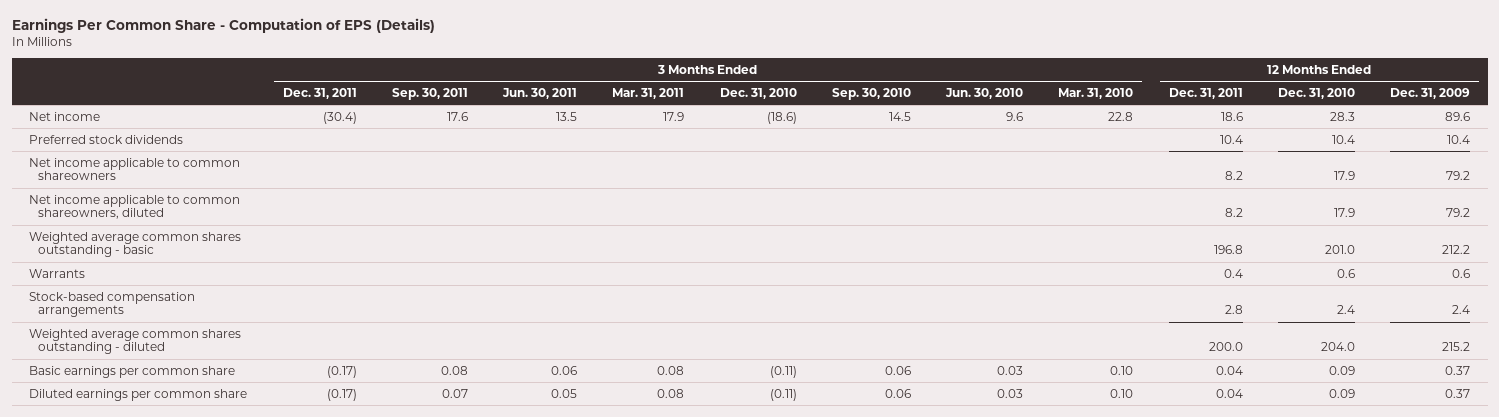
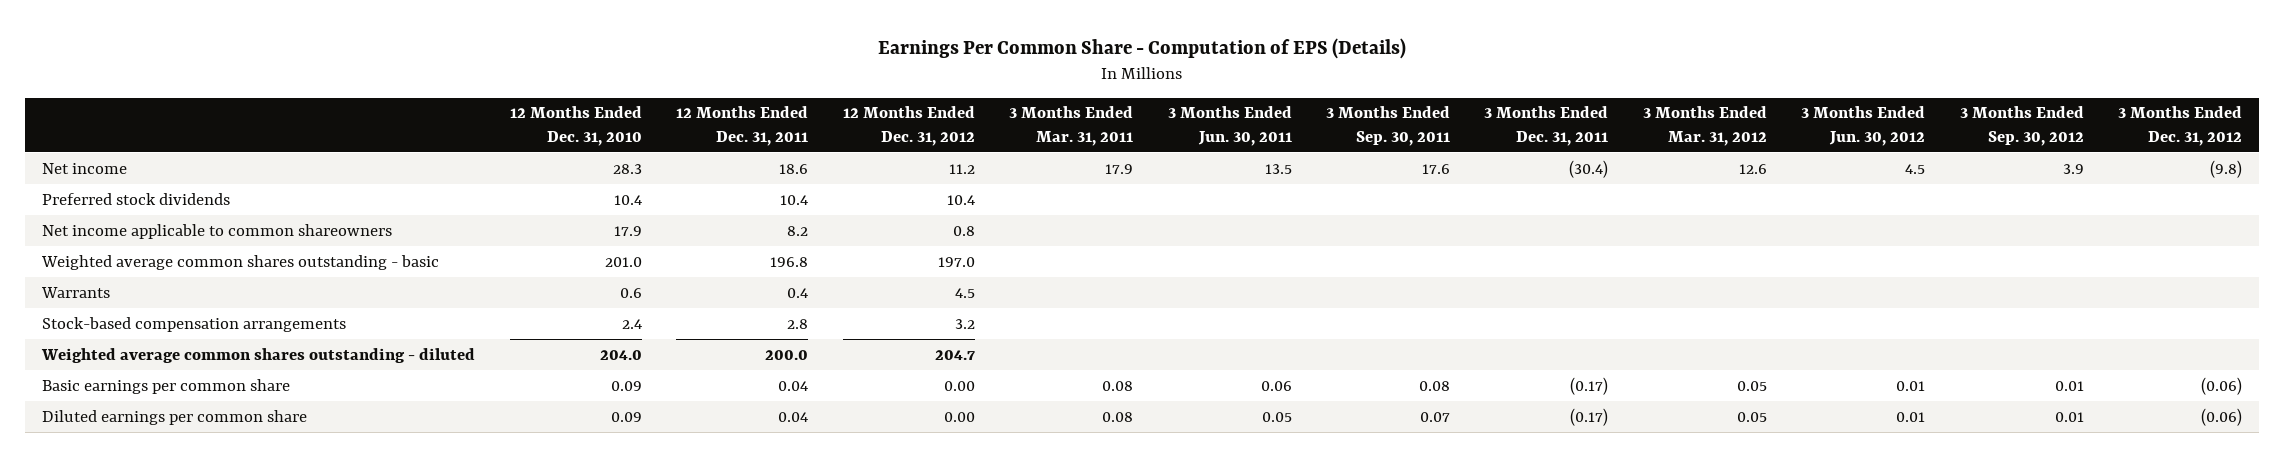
[719,88,797,100] Dec. 31, 2010 -> none
[831,88,911,101] Sep. 30, 2010 -> none
[945,88,1024,100] Jun. 30, 2010 -> none
[1058,88,1134,100] Mar. 31, 2010 -> none
[1390,88,1471,100] Dec. 31, 2009 -> none
none -> [842,106,975,146] 12 Months Ended Dec. 31, 2012
none -> [1642,106,1767,146] 3 Months Ended Mar. 31, 2012
none -> [1801,106,1926,146] 3 Months Ended Jun. 30, 2012
none -> [1959,106,2084,146] 3 Months Ended Sep. 30, 2012
none -> [2118,106,2243,146] 3 Months Ended Dec. 31, 2012
[29,194,241,220] Net income applicable to common shareowners, diluted -> none

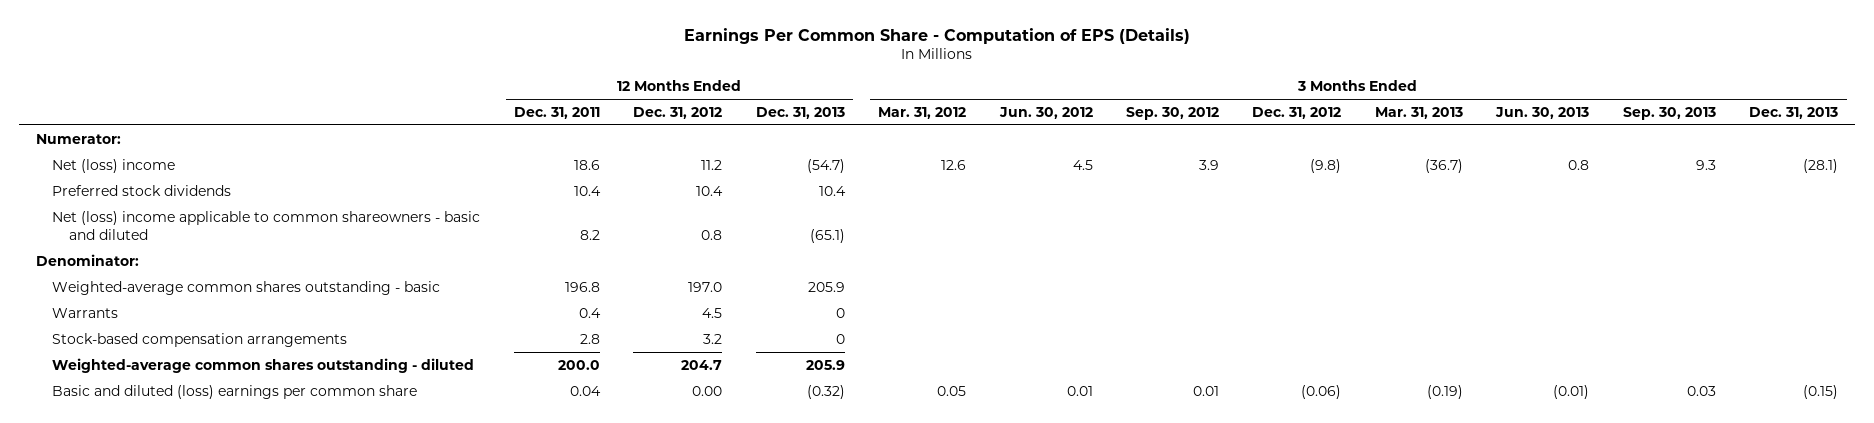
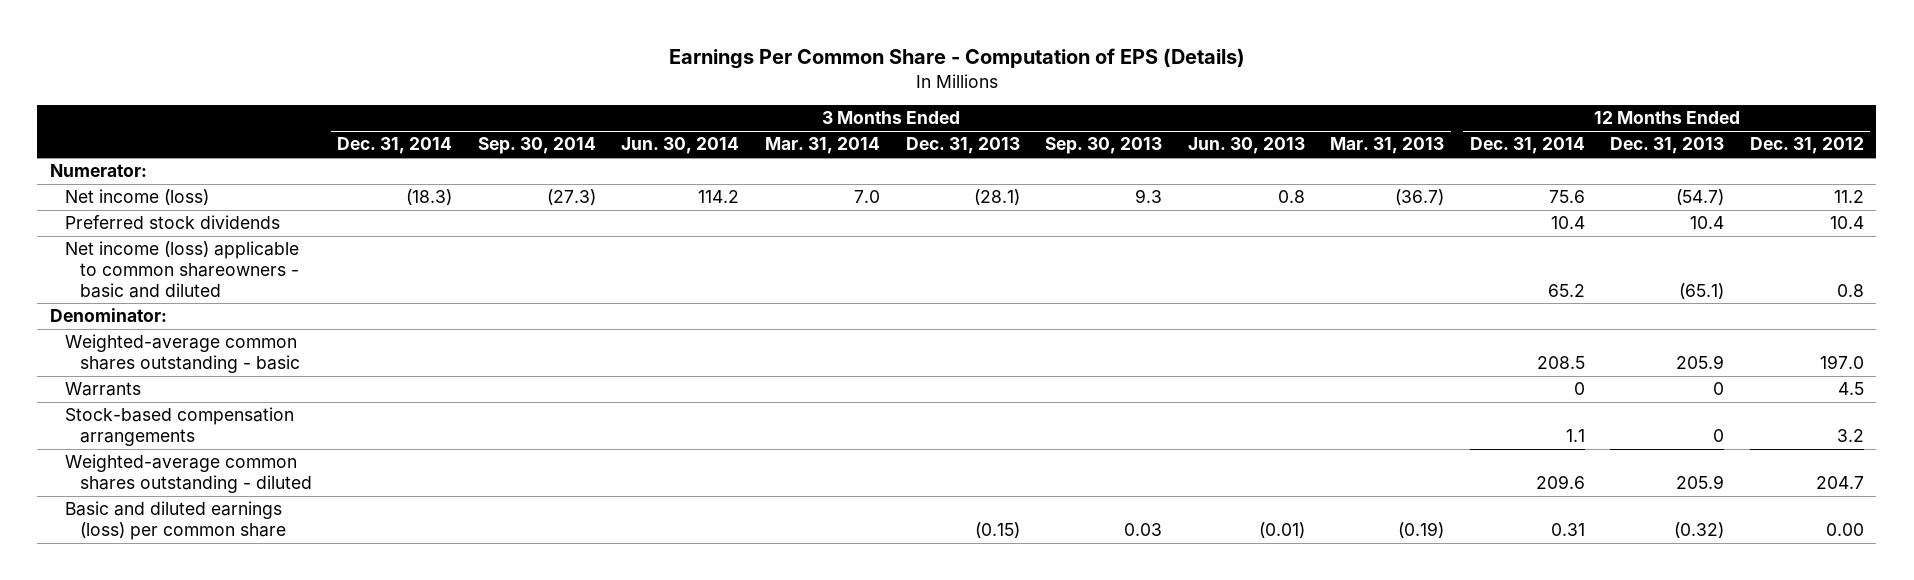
[513,106,600,119] Dec. 31, 2011 -> none
[878,106,967,119] Mar. 31, 2012 -> none
[998,106,1093,119] Jun. 30, 2012 -> none
[1126,106,1220,120] Sep. 30, 2012 -> none
[1252,106,1342,119] Dec. 31, 2012 -> none
none -> [337,137,453,155] Dec. 31, 2014
none -> [477,137,596,155] Sep. 30, 2014
none -> [621,137,740,155] Jun. 30, 2014
none -> [765,137,881,155] Mar. 31, 2014
none -> [1469,137,1585,155] Dec. 31, 2014
[52,158,176,173] Net (loss) income -> [64,189,209,206] Net income (loss)
[52,210,481,240] Net (loss) income applicable to common shareowners - basic and diluted -> [64,241,299,298] Net income (loss) applicable to common shareowners - basic and diluted
[52,384,418,399] Basic and diluted (loss) earnings per common share -> [64,501,286,540] Basic and diluted earnings (loss) per common share

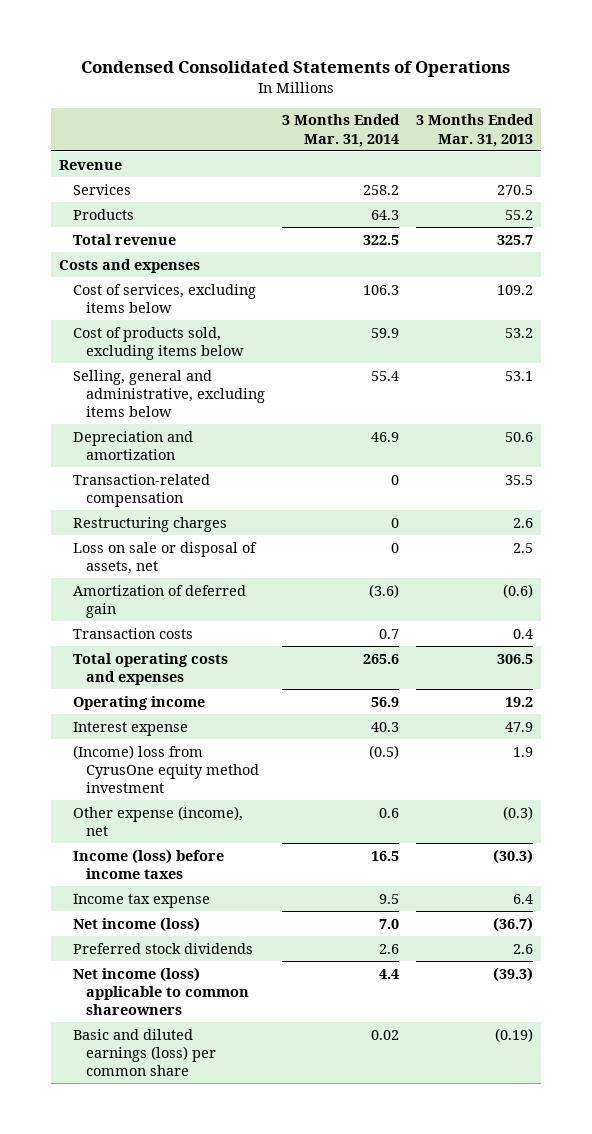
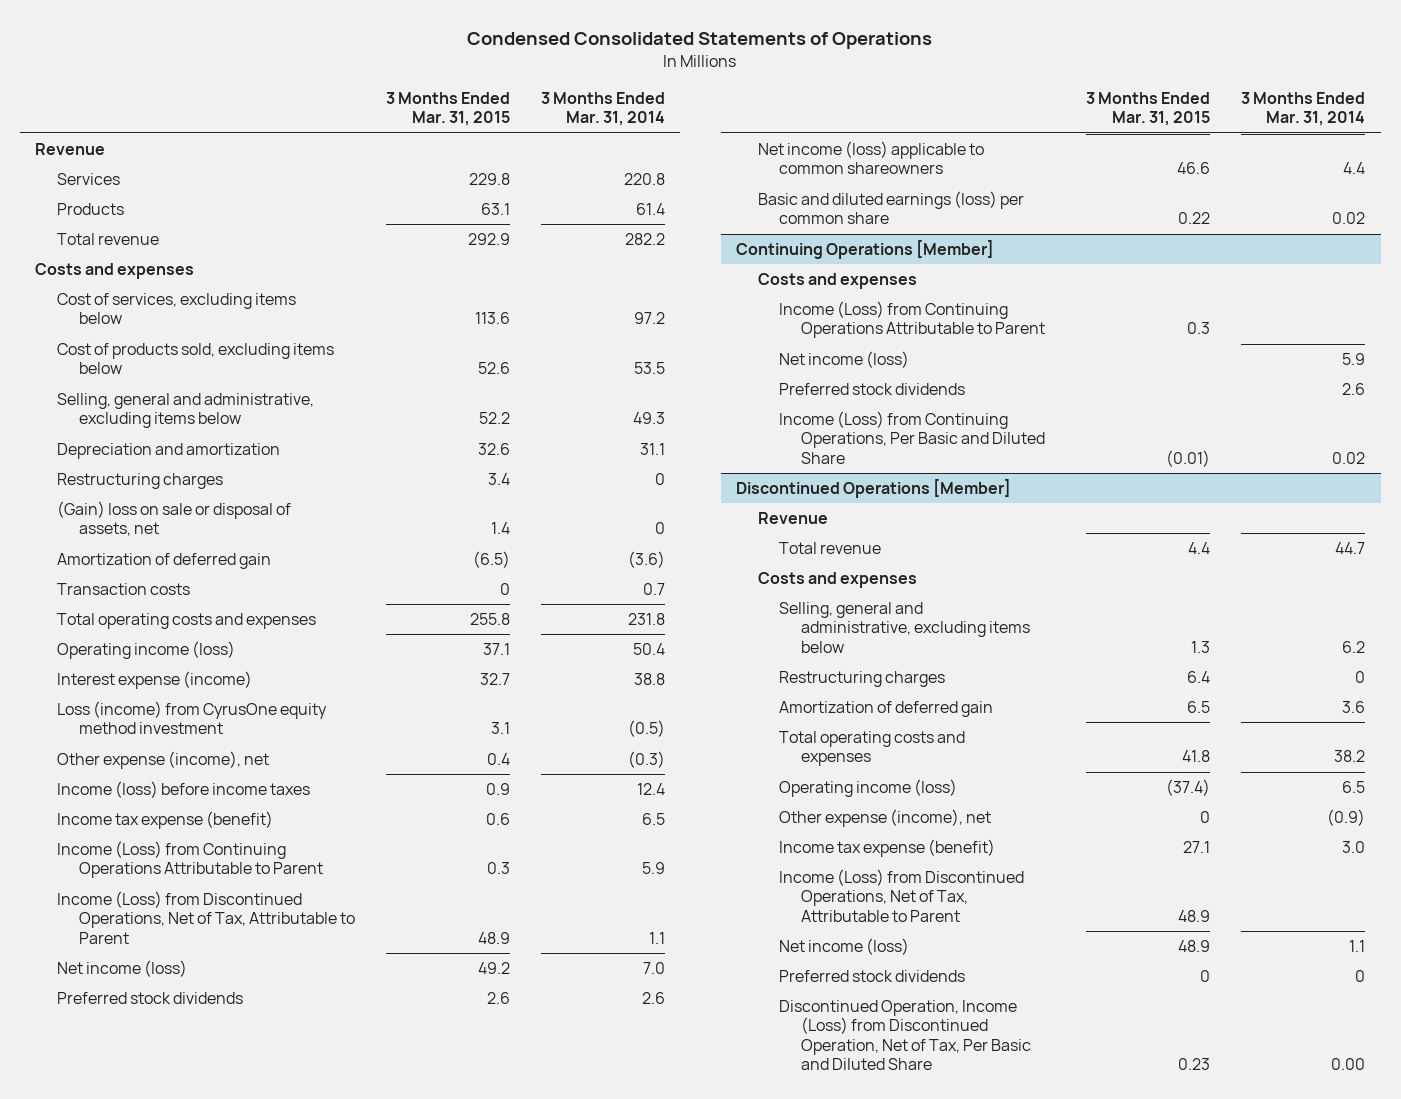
[415,114,534,147] 3 Months Ended Mar. 31, 2013 -> none
none -> [385,91,510,127] 3 Months Ended Mar. 31, 2015
[363,184,400,195] 258.2 -> [623,173,665,186] 220.8
[371,209,400,220] 64.3 -> [635,203,665,216] 61.4
[363,234,400,245] 322.5 -> [624,233,665,246] 282.2
[72,473,210,507] Transaction-related compensation -> none
[363,284,400,295] 106.3 -> [633,312,665,325] 97.2
[371,327,400,338] 59.9 -> [633,362,665,375] 53.5
[371,370,400,381] 55.4 -> [632,412,665,425] 49.3
[371,431,400,442] 46.9 -> [639,443,665,456] 31.1
[72,541,257,574] Loss on sale or disposal of assets, net -> [57,501,292,537] (Gain) loss on sale or disposal of assets, net
[363,653,400,664] 265.6 -> [627,613,665,626] 231.8
[72,695,205,710] Operating income -> [57,641,236,660] Operating income (loss)
[371,696,400,707] 56.9 -> [632,643,665,656] 50.4
[72,721,188,736] Interest expense -> [57,671,253,690] Interest expense (income)
[371,721,400,732] 40.3 -> [633,673,665,686] 38.8
[72,744,260,793] (Income) loss from CyrusOne equity method investment -> [57,701,328,735] Loss (income) from CyrusOne equity method investment
[379,807,400,818] 0.6 -> [627,751,665,769] (0.3)
[371,850,400,861] 16.5 -> [636,783,665,796] 12.4
[72,893,210,908] Income tax expense -> [57,811,274,830] Income tax expense (benefit)
[379,893,400,904] 9.5 -> [641,813,665,826] 6.5
none -> [57,841,323,879] Income (Loss) from Continuing Operations Attributable to Parent
none -> [57,891,355,944] Income (Loss) from Discontinued Operations, Net of Tax, Attributable to Parent
none -> [735,240,994,260] Continuing Operations [Member]
none -> [757,273,917,290] Costs and expenses
none -> [779,301,1046,339] Income (Loss) from Continuing Operations Attributable to Parent
none -> [779,351,910,369] Net income (loss)
none -> [779,383,966,396] Preferred stock dividends
none -> [779,411,1046,464] Income (Loss) from Continuing Operations, Per Basic and Diluted Share
none -> [735,479,1011,499] Discontinued Operations [Member]
none -> [757,512,828,525] Revenue
none -> [779,542,882,555] Total revenue
none -> [757,572,917,589] Costs and expenses
none -> [779,602,1031,653] Selling, general and administrative, excluding items below
none -> [779,671,946,688] Restructuring charges
none -> [779,701,994,718] Amortization of deferred gain
none -> [779,731,966,767] Total operating costs and expenses
none -> [779,779,958,798] Operating income (loss)
none -> [779,809,992,828] Other expense (income), net
none -> [779,839,996,858] Income tax expense (benefit)
none -> [779,869,1025,922] Income (Loss) from Discontinued Operations, Net of Tax, Attributable to Parent
none -> [779,938,910,956] Net income (loss)
none -> [779,970,966,983] Preferred stock dividends
none -> [779,1000,1032,1071] Discontinued Operation, Income (Loss) from Discontinued Operation, Net of Tax, Per Basic and Diluted Share

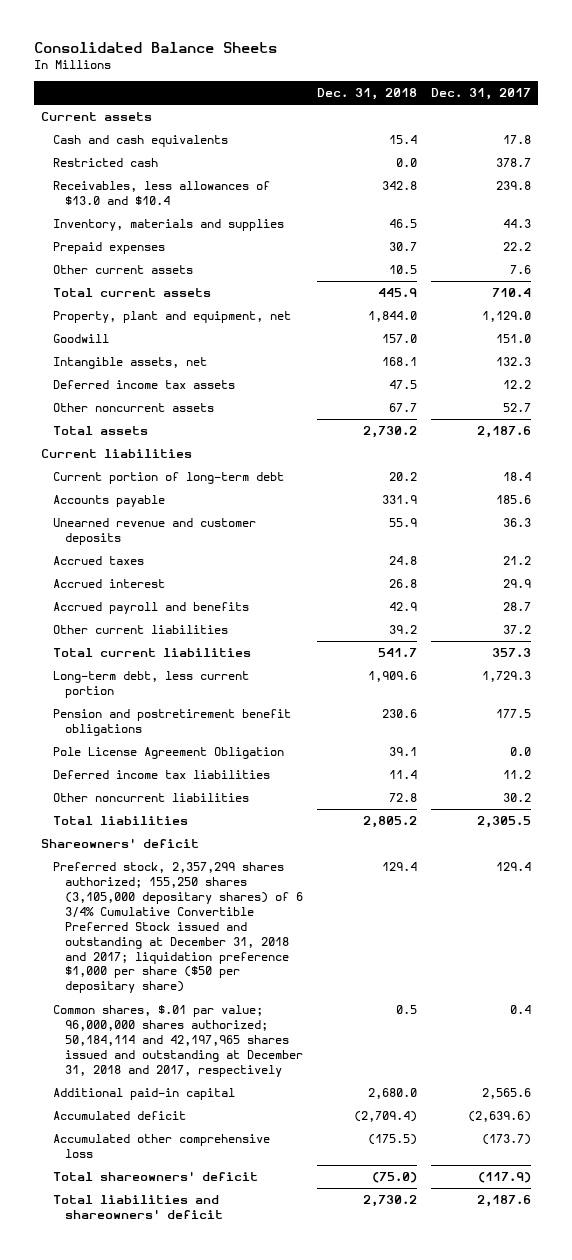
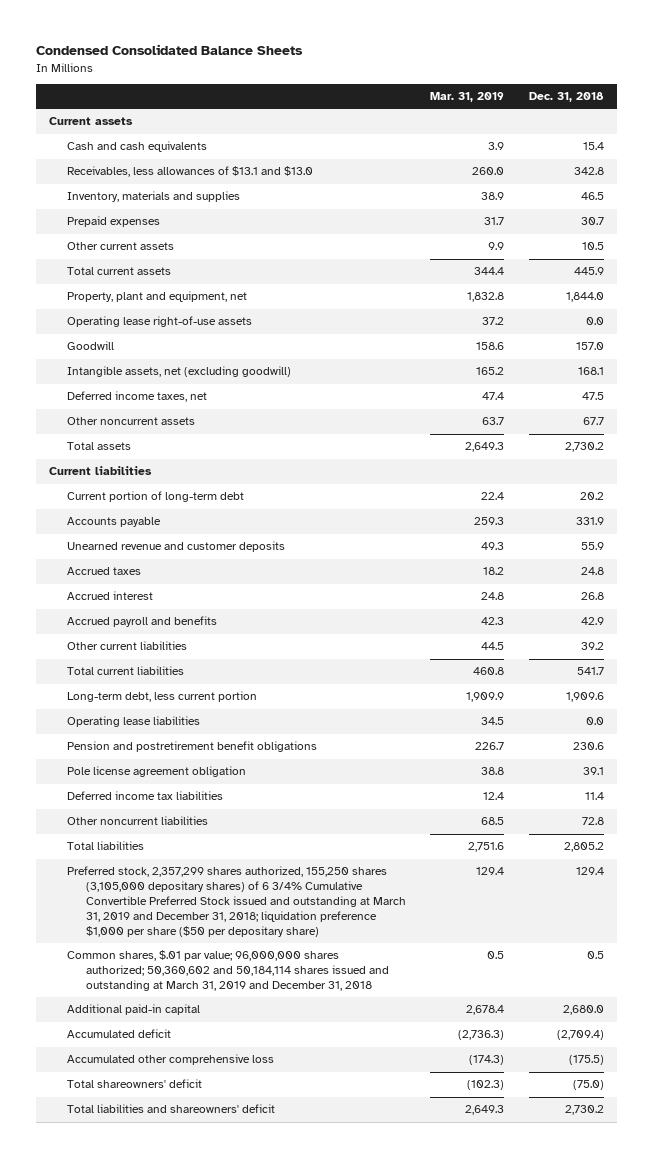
[34,41,278,53] Consolidated Balance Sheets -> [36,44,304,56] Condensed Consolidated Balance Sheets
[430,88,531,101] Dec. 31, 2017 -> none
none -> [430,92,505,103] Mar. 31, 2019
[53,158,159,168] Restricted cash -> none
[53,181,271,206] Receivables, less allowances of $13.0 and $10.4 -> [67,166,314,178] Receivables, less allowances of $13.1 and $13.0
none -> [67,316,253,328] Operating lease right-of-use assets
[53,357,208,370] Intangible assets, net -> [67,366,292,378] Intangible assets, net (excluding goodwill)
[53,380,236,390] Deferred income tax assets -> [67,391,208,403] Deferred income taxes, net
none -> [67,716,201,728] Operating lease liabilities
[53,747,285,760] Pole License Agreement Obligation -> [67,766,247,778] Pole license agreement obligation
[41,838,200,849] Shareowners' deficit -> none
[53,862,303,994] Preferred stock, 2,357,299 shares authorized; 155,250 shares (3,105,000 depositary shares) of 6 3/4% Cumulative Convertible Preferred Stock issued and outstanding at December 31, 2018 and 2017; liquidation preference $1,000 per share ($50 per depositary share) -> [67,866,406,938] Preferred stock, 2,357,299 shares authorized, 155,250 shares (3,105,000 depositary shares) of 6 3/4% Cumulative Convertible Preferred Stock issued and outstanding at March 31, 2019 and December 31, 2018; liquidation preference $1,000 per share ($50 per depositary share)
[53,1005,303,1077] Common shares, $.01 par value; 96,000,000 shares authorized; 50,184,114 and 42,197,965 shares issued and outstanding at December 31, 2018 and 2017, respectively -> [67,950,389,992] Common shares, $.01 par value; 96,000,000 shares authorized; 50,360,602 and 50,184,114 shares issued and outstanding at March 31, 2019 and December 31, 2018

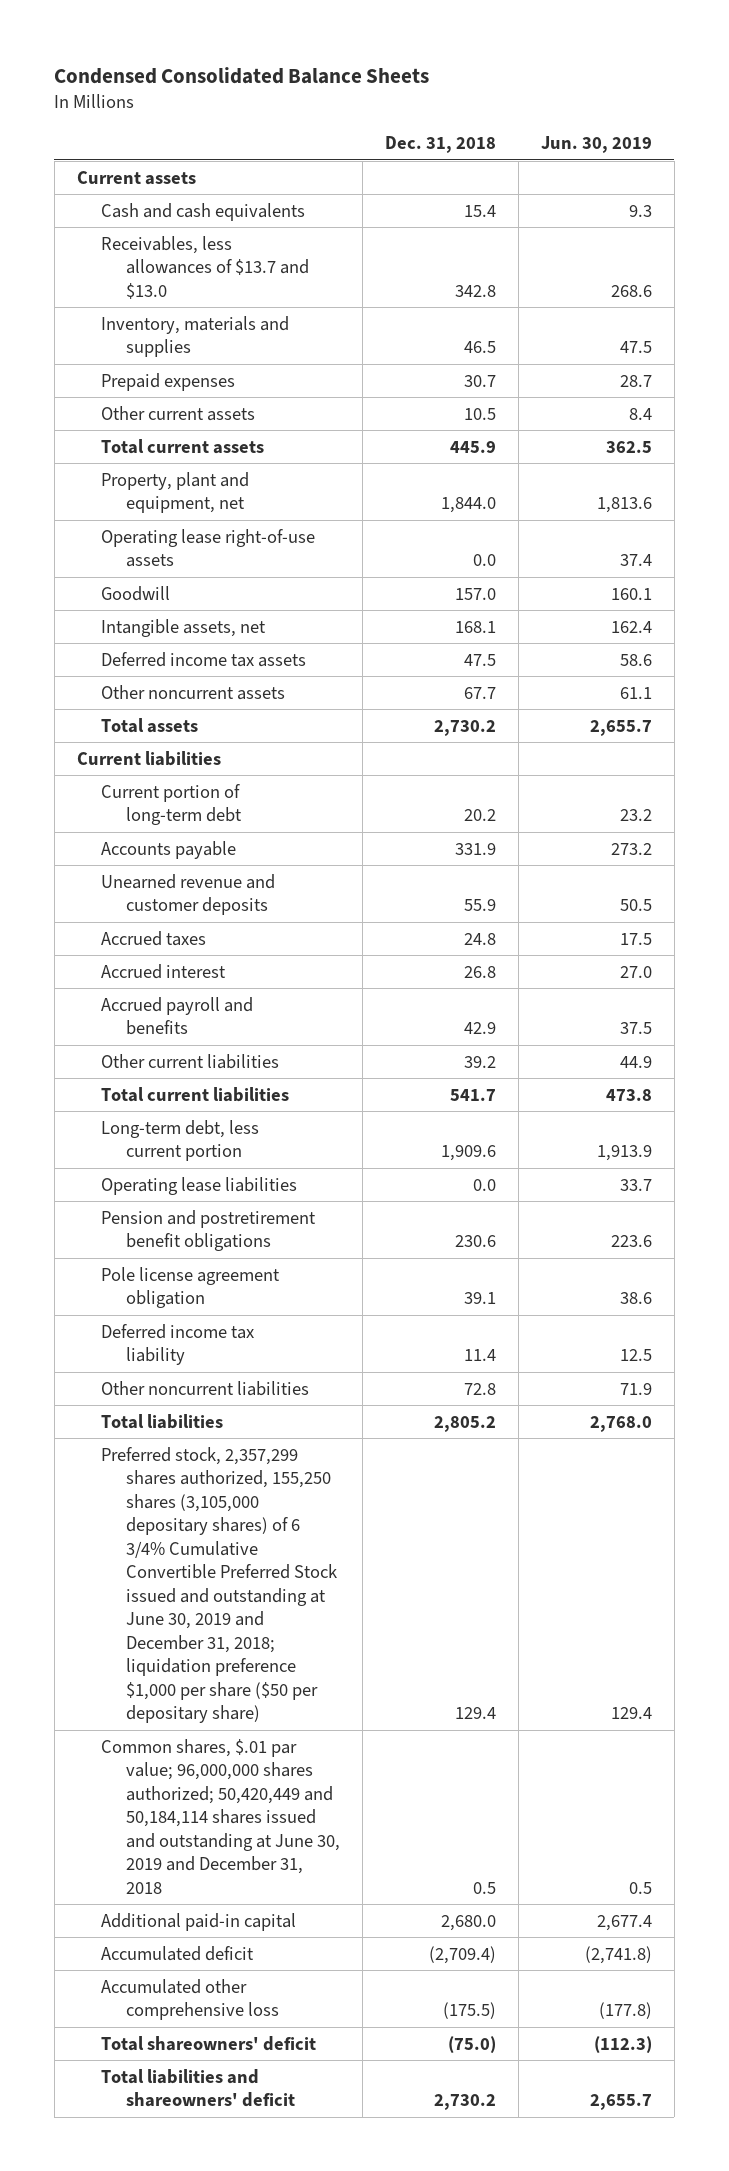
[430,92,505,103] Mar. 31, 2019 -> none
none -> [540,136,652,154] Jun. 30, 2019
[67,166,314,178] Receivables, less allowances of $13.1 and $13.0 -> [101,235,309,299] Receivables, less allowances of $13.7 and $13.0
[67,366,292,378] Intangible assets, net (excluding goodwill) -> [101,618,267,637] Intangible assets, net
[67,391,208,403] Deferred income taxes, net -> [101,651,307,667] Deferred income tax assets
[67,791,224,801] Deferred income tax liabilities -> [101,1323,255,1366] Deferred income tax liability
[67,866,406,938] Preferred stock, 2,357,299 shares authorized, 155,250 shares (3,105,000 depositary shares) of 6 3/4% Cumulative Convertible Preferred Stock issued and outstanding at March 31, 2019 and December 31, 2018; liquidation preference $1,000 per share ($50 per depositary share) -> [101,1446,337,1724] Preferred stock, 2,357,299 shares authorized, 155,250 shares (3,105,000 depositary shares) of 6 3/4% Cumulative Convertible Preferred Stock issued and outstanding at June 30, 2019 and December 31, 2018; liquidation preference $1,000 per share ($50 per depositary share)
[67,950,389,992] Common shares, $.01 par value; 96,000,000 shares authorized; 50,360,602 and 50,184,114 shares issued and outstanding at March 31, 2019 and December 31, 2018 -> [101,1738,340,1894] Common shares, $.01 par value; 96,000,000 shares authorized; 50,420,449 and 50,184,114 shares issued and outstanding at June 30, 2019 and December 31, 2018

